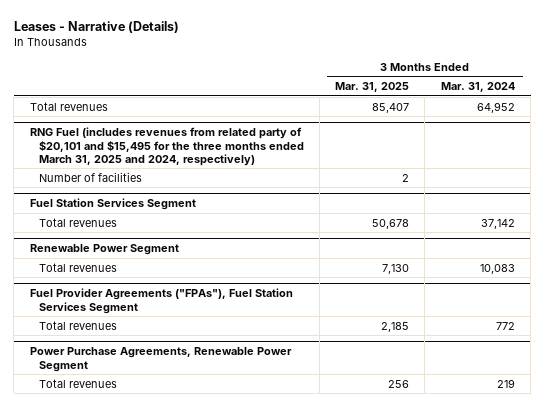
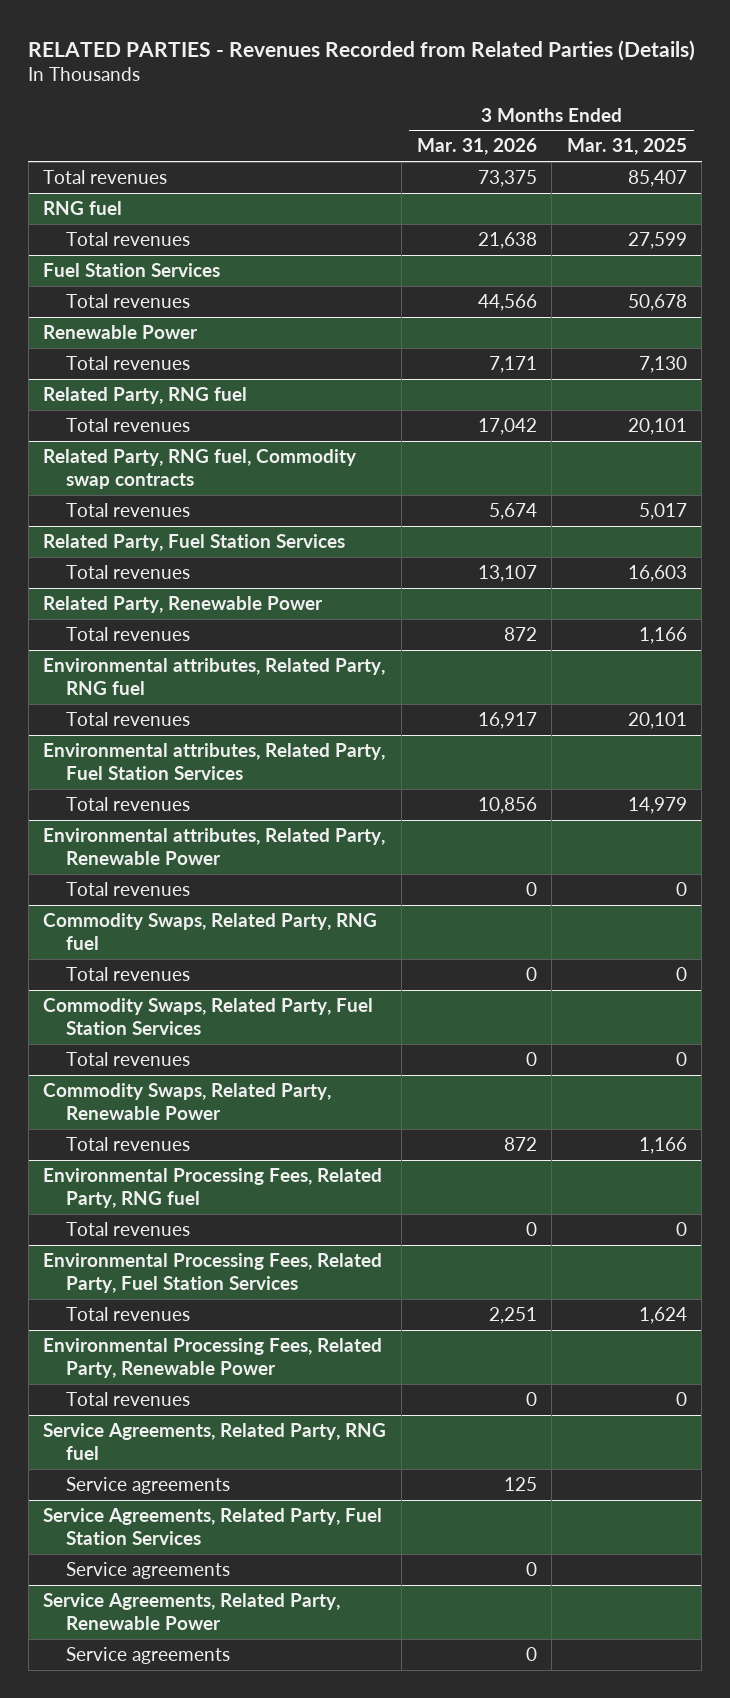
[13,21,179,34] Leases - Narrative (Details) -> [28,39,696,61] RELATED PARTIES - Revenues Recorded from Related Parties (Details)
[440,82,515,93] Mar. 31, 2024 -> none
none -> [416,138,537,156] Mar. 31, 2026
[29,127,304,166] RNG Fuel (includes revenues from related party of $20,101 and $15,495 for the three months ended March 31, 2025 and 2024, respectively) -> none
[38,171,142,182] Number of facilities -> none
none -> [43,200,123,215] RNG fuel
none -> [66,231,191,246] Total revenues
[29,198,196,211] Fuel Station Services Segment -> [43,262,221,277] Fuel Station Services
[29,244,179,256] Renewable Power Segment -> [43,324,199,339] Renewable Power
[29,288,293,314] Fuel Provider Agreements ("FPAs"), Fuel Station Services Segment -> none
[29,347,292,372] Power Purchase Agreements, Renewable Power Segment -> none
none -> [43,386,248,404] Related Party, RNG fuel
[381,321,410,332] 2,185 -> [627,417,687,435] 20,101
none -> [43,448,358,490] Related Party, RNG fuel, Commodity swap contracts
[388,379,410,388] 256 -> [638,502,687,520] 5,017
none -> [43,533,346,551] Related Party, Fuel Station Services
none -> [66,564,191,579] Total revenues
none -> [43,595,324,613] Related Party, Renewable Power
none -> [66,626,191,641] Total revenues
none -> [43,657,386,696] Environmental attributes, Related Party, RNG fuel
none -> [66,711,191,726] Total revenues
none -> [43,742,386,781] Environmental attributes, Related Party, Fuel Station Services
none -> [66,796,191,811] Total revenues
none -> [43,827,386,866] Environmental attributes, Related Party, Renewable Power
none -> [66,881,191,896] Total revenues
none -> [43,912,378,951] Commodity Swaps, Related Party, RNG fuel
none -> [66,966,191,981] Total revenues
none -> [43,997,374,1036] Commodity Swaps, Related Party, Fuel Station Services
none -> [66,1051,191,1066] Total revenues
none -> [43,1082,332,1121] Commodity Swaps, Related Party, Renewable Power
none -> [66,1136,191,1151] Total revenues
none -> [43,1167,383,1209] Environmental Processing Fees, Related Party, RNG fuel
none -> [66,1221,191,1236] Total revenues
none -> [43,1252,383,1294] Environmental Processing Fees, Related Party, Fuel Station Services
none -> [66,1306,191,1321] Total revenues
none -> [43,1337,383,1379] Environmental Processing Fees, Related Party, Renewable Power
none -> [66,1391,191,1406] Total revenues
none -> [43,1422,387,1461] Service Agreements, Related Party, RNG fuel
none -> [66,1476,231,1494] Service agreements
none -> [43,1507,383,1546] Service Agreements, Related Party, Fuel Station Services
none -> [66,1561,231,1579] Service agreements
none -> [43,1592,341,1631] Service Agreements, Related Party, Renewable Power
none -> [66,1646,231,1664] Service agreements

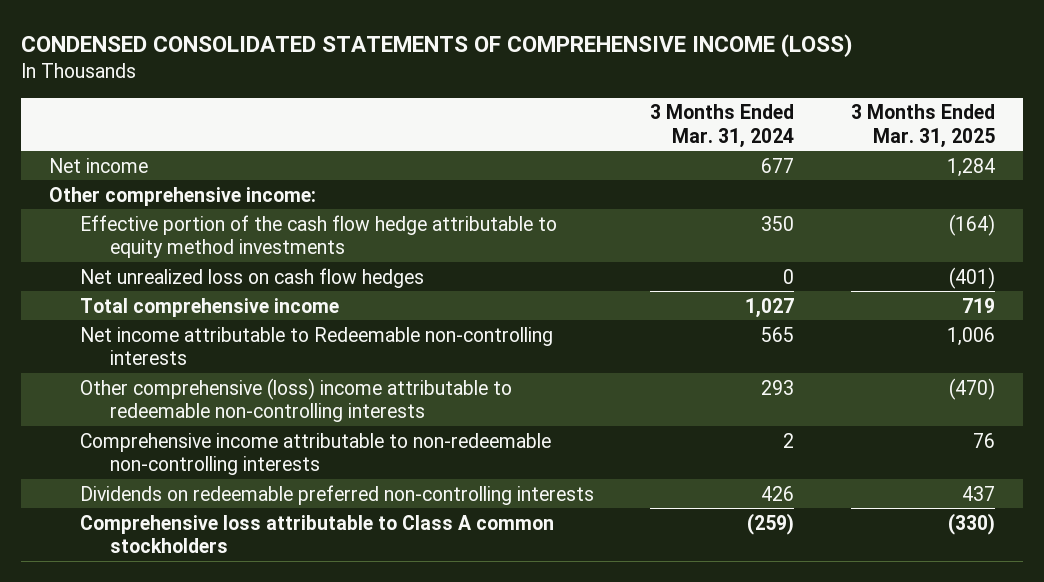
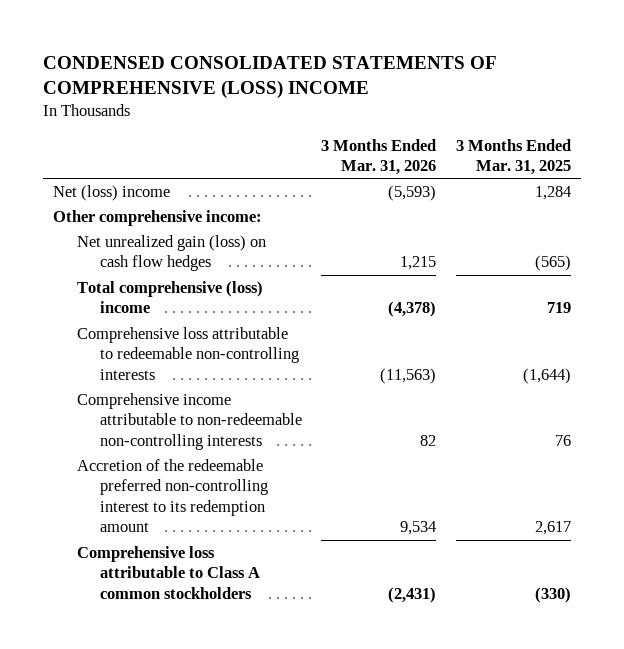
[21,33,853,57] CONDENSED CONSOLIDATED STATEMENTS OF COMPREHENSIVE INCOME (LOSS) -> [43,55,498,100] CONDENSED CONSOLIDATED STATEMENTS OF COMPREHENSIVE (LOSS) INCOME
[650,104,795,148] 3 Months Ended Mar. 31, 2024 -> none
none -> [321,138,437,176] 3 Months Ended Mar. 31, 2026
[49,157,149,173] Net income -> [53,184,171,201] Net (loss) income
[79,214,557,258] Effective portion of the cash flow hedge attributable to equity method investments -> none
[79,377,512,422] Other comprehensive (loss) income attributable to redeemable non-controlling interests -> none
[79,267,424,288] Net unrealized loss on cash flow hedges -> [76,234,266,272] Net unrealized gain (loss) on cash flow hedges
[948,266,995,289] (401) -> [534,255,571,272] (565)
[79,297,339,317] Total comprehensive income -> [76,280,263,314] Total comprehensive (loss) income
[79,326,553,365] Net income attributable to Redeemable non-controlling interests -> [76,326,299,380] Comprehensive loss attributable to redeemable non-controlling interests
[946,326,995,346] 1,006 -> [522,367,571,384] (1,644)
[79,484,594,505] Dividends on redeemable preferred non-controlling interests -> none
none -> [76,458,268,533] Accretion of the redeemable preferred non-controlling interest to its redemption amount

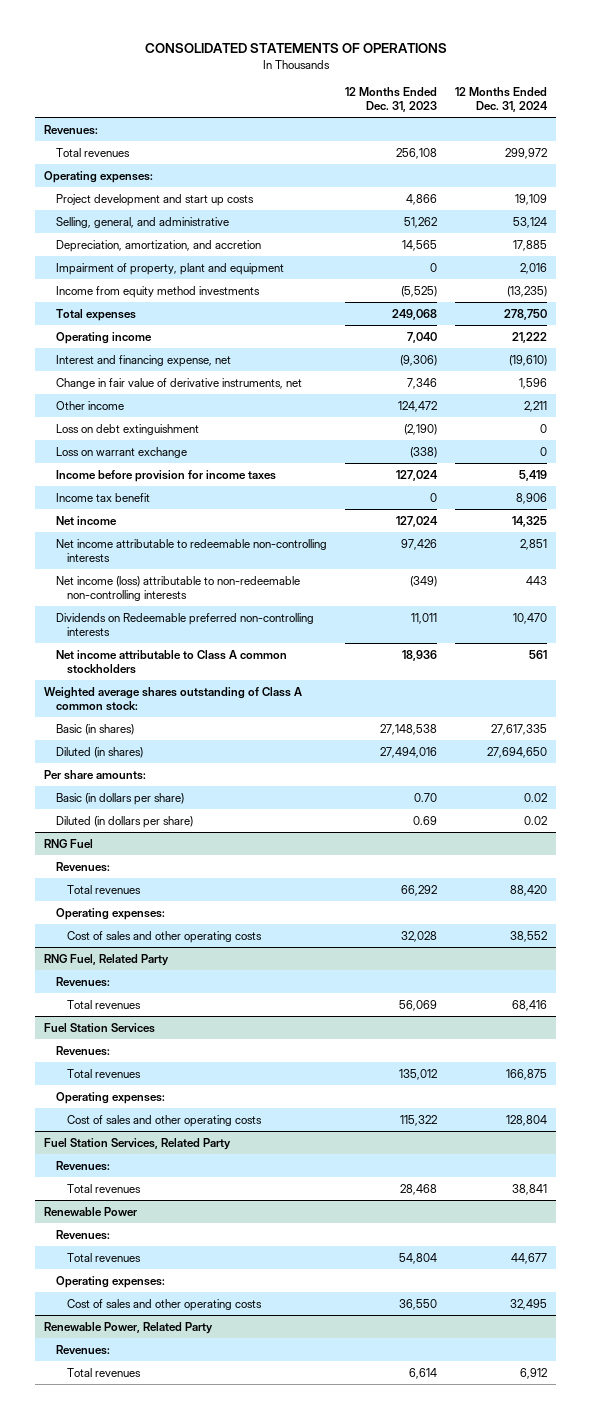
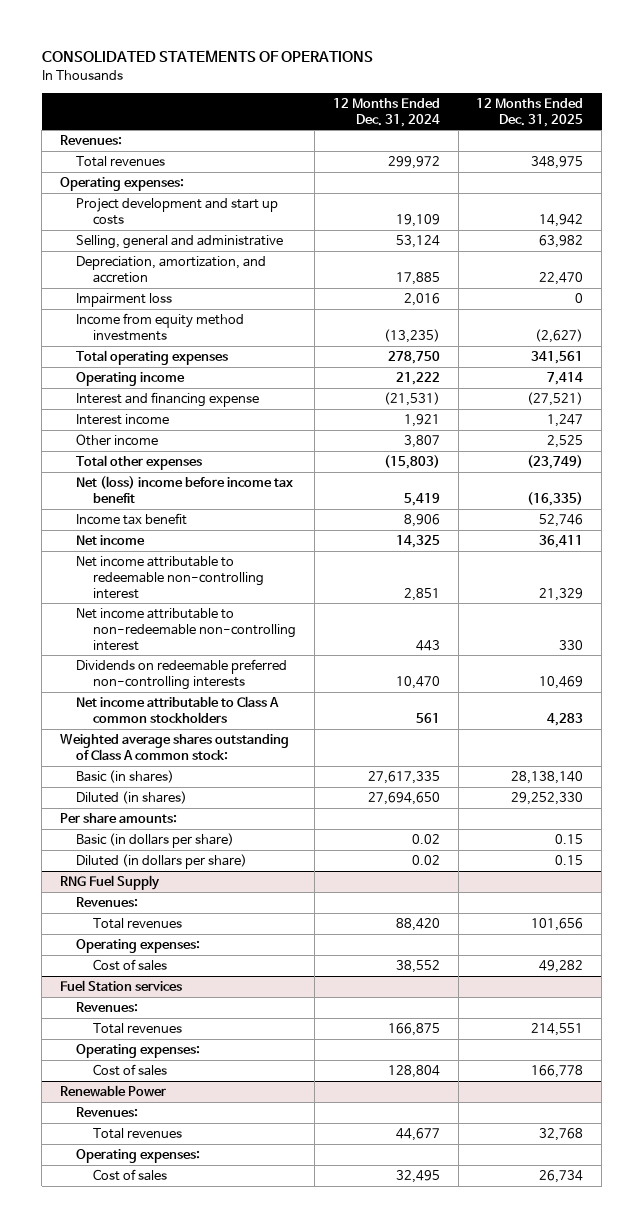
[344,86,437,112] 12 Months Ended Dec. 31, 2023 -> none
none -> [476,97,584,127] 12 Months Ended Dec. 31, 2025
[55,216,229,228] Selling, general, and administrative -> [76,235,284,250] Selling, general and administrative
[55,262,284,275] Impairment of property, plant and equipment -> [76,293,173,308] Impairment loss
[55,308,136,321] Total expenses -> [76,350,229,366] Total operating expenses
[55,377,302,389] Change in fair value of derivative instruments, net -> none
[55,423,199,435] Loss on debt extinguishment -> none
[55,446,187,458] Loss on warrant exchange -> none
[55,354,231,367] Interest and financing expense, net -> [76,392,260,408] Interest and financing expense
[508,354,547,366] (19,610) -> [383,392,440,407] (21,531)
none -> [76,414,170,426] Interest income
[523,400,547,412] 2,211 -> [403,435,440,449] 3,807
none -> [76,455,203,471] Total other expenses
[55,469,276,482] Income before provision for income taxes -> [76,476,294,503] Net (loss) income before income tax benefit
[55,538,327,562] Net income attributable to redeemable non-controlling interests -> [76,556,264,599] Net income attributable to redeemable non-controlling interest
[55,575,300,601] Net income (loss) attributable to non-redeemable non-controlling interests -> [76,608,296,651] Net income attributable to non-redeemable non-controlling interest
[55,612,314,636] Dividends on Redeemable preferred non-controlling interests -> [76,659,288,690] Dividends on redeemable preferred non-controlling interests
[44,838,94,848] RNG Fuel -> [60,875,161,891] RNG Fuel Supply
[44,953,170,966] RNG Fuel, Related Party -> none
[55,976,110,987] Revenues: -> none
[66,999,141,1009] Total revenues -> none
[66,930,262,943] Cost of sales and other operating costs -> [92,959,167,972] Cost of sales
[44,1022,156,1033] Fuel Station Services -> [60,980,183,992] Fuel Station services
[44,1137,232,1150] Fuel Station Services, Related Party -> none
[55,1160,110,1171] Revenues: -> none
[66,1183,141,1193] Total revenues -> none
[66,1114,262,1127] Cost of sales and other operating costs -> [92,1064,167,1077] Cost of sales
[44,1321,214,1334] Renewable Power, Related Party -> none
[55,1344,110,1355] Revenues: -> none
[66,1367,141,1377] Total revenues -> none
[66,1298,262,1311] Cost of sales and other operating costs -> [92,1169,167,1182] Cost of sales

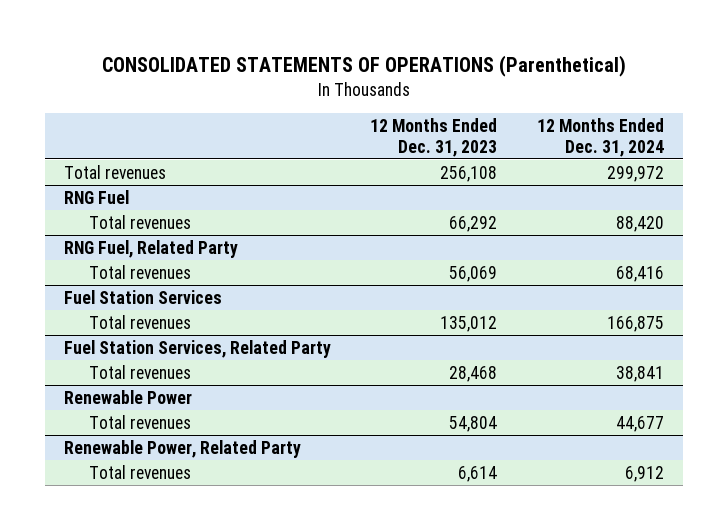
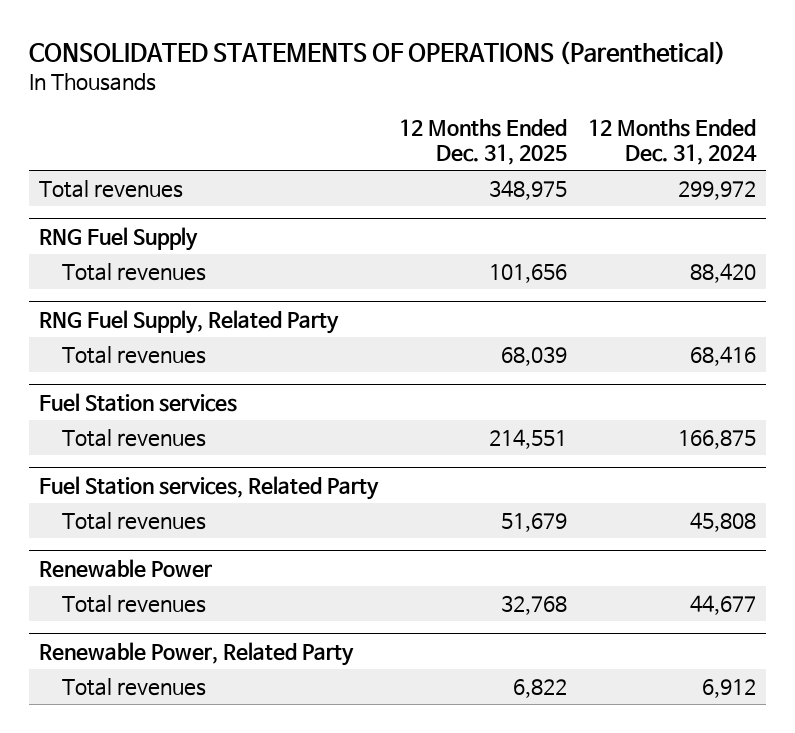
[370,118,498,157] 12 Months Ended Dec. 31, 2023 -> none
none -> [399,118,568,166] 12 Months Ended Dec. 31, 2025
[64,189,130,204] RNG Fuel -> [39,226,199,251] RNG Fuel Supply
[64,239,239,258] RNG Fuel, Related Party -> [39,309,340,334] RNG Fuel Supply, Related Party
[64,289,223,304] Fuel Station Services -> [39,392,238,412] Fuel Station services
[64,339,332,358] Fuel Station Services, Related Party -> [39,475,380,500] Fuel Station services, Related Party
[615,365,664,382] 38,841 -> [689,512,756,533] 45,808

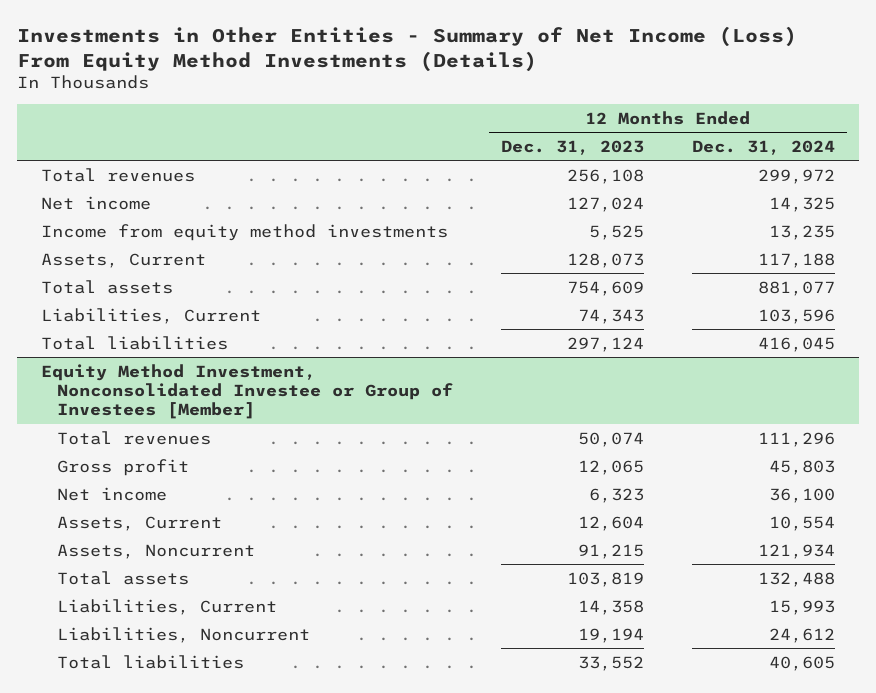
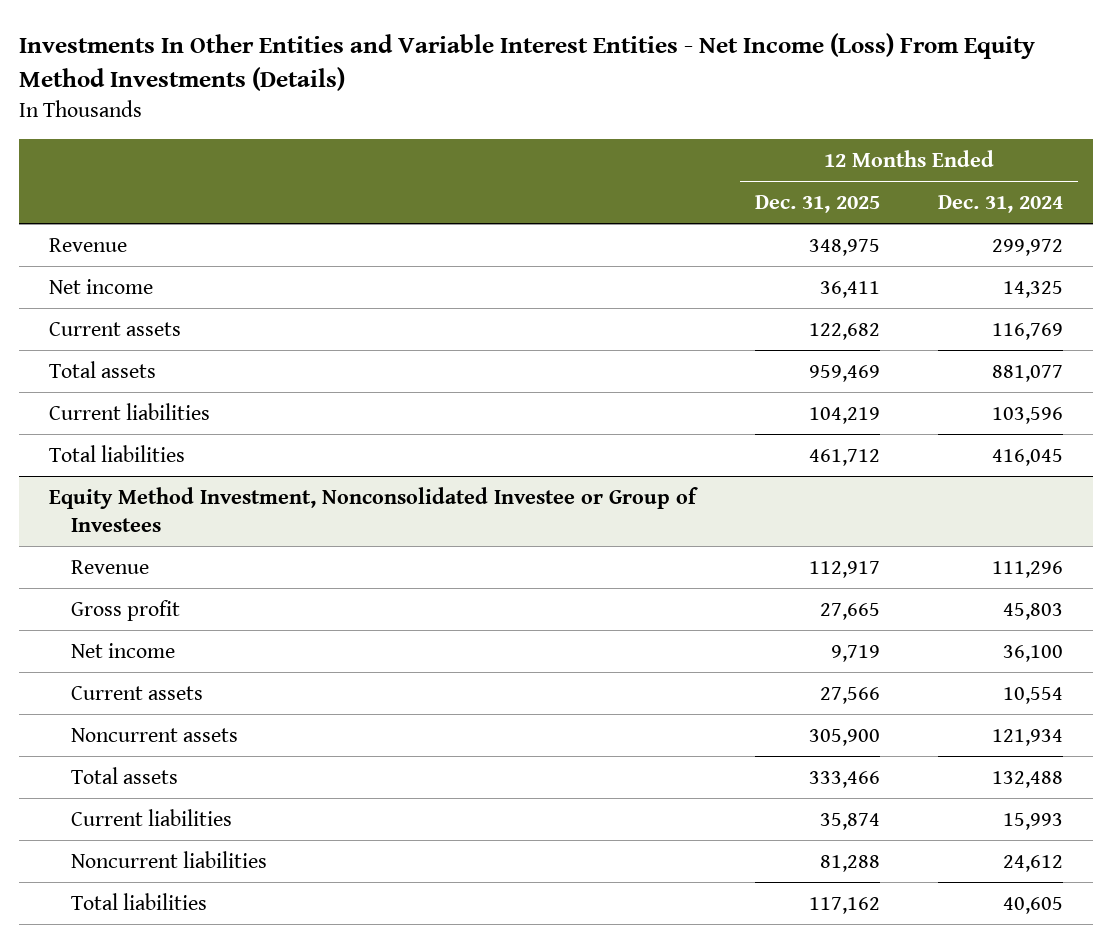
[16,25,797,72] Investments in Other Entities - Summary of Net Income (Loss) From Equity Method Investments (Details) -> [19,33,1036,92] Investments In Other Entities and Variable Interest Entities - Net Income (Loss) From Equity Method Investments (Details)
[501,139,645,155] Dec. 31, 2023 -> none
none -> [754,195,880,214] Dec. 31, 2025
[40,167,195,182] Total revenues -> [48,237,127,252] Revenue
[40,223,448,241] Income from equity method investments -> none
[40,252,206,268] Assets, Current -> [48,321,181,336] Current assets
[758,252,836,268] 117,188 -> [992,322,1064,340] 116,769
[40,307,261,324] Liabilities, Current -> [48,402,210,420] Current liabilities
[40,363,453,420] Equity Method Investment, Nonconsolidated Investee or Group of Investees [Member] -> [48,486,698,533] Equity Method Investment, Nonconsolidated Investee or Group of Investees
[56,430,211,445] Total revenues -> [70,559,149,574] Revenue
[56,515,222,531] Assets, Current -> [70,685,203,700] Current assets
[56,543,255,559] Assets, Noncurrent -> [70,727,238,742] Noncurrent assets
[56,598,277,615] Liabilities, Current -> [70,808,232,826] Current liabilities
[56,626,310,643] Liabilities, Noncurrent -> [70,850,267,868] Noncurrent liabilities

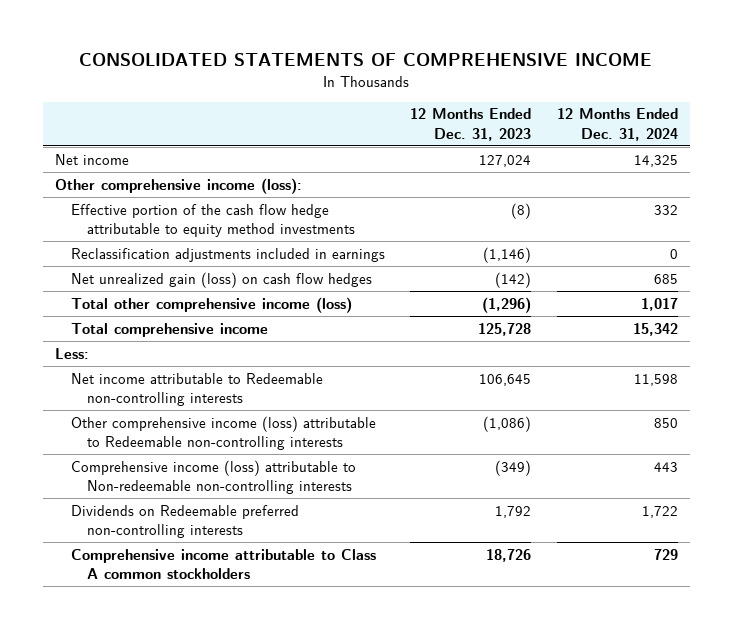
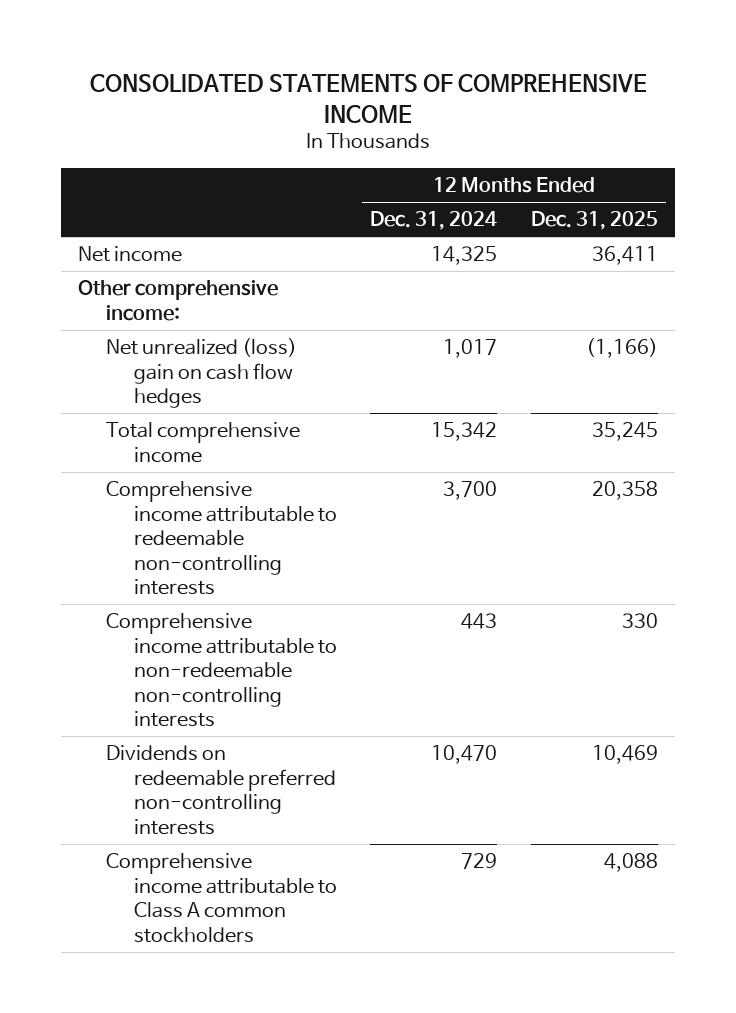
[410,108,532,141] 12 Months Ended Dec. 31, 2023 -> none
none -> [531,211,659,231] Dec. 31, 2025
[71,203,355,238] Effective portion of the cash flow hedge attributable to equity method investments -> none
[71,247,386,262] Reclassification adjustments included in earnings -> none
[71,296,353,313] Total other comprehensive income (loss) -> none
[55,177,303,194] Other comprehensive income (loss): -> [77,280,278,321] Other comprehensive income:
[71,271,373,288] Net unrealized gain (loss) on cash flow hedges -> [105,338,297,409] Net unrealized (loss) gain on cash flow hedges
[653,273,678,284] 685 -> [443,339,498,359] 1,017
[55,347,90,359] Less: -> none
[71,415,377,451] Other comprehensive income (loss) attributable to Redeemable non-controlling interests -> none
[71,372,324,407] Net income attributable to Redeemable non-controlling interests -> [105,481,337,596] Comprehensive income attributable to redeemable non-controlling interests
[633,373,678,386] 11,598 -> [443,481,498,501] 3,700
[71,459,357,495] Comprehensive income (loss) attributable to Non-redeemable non-controlling interests -> [105,613,337,728] Comprehensive income attributable to non-redeemable non-controlling interests
[71,504,300,539] Dividends on Redeemable preferred non-controlling interests -> [105,745,336,835] Dividends on redeemable preferred non-controlling interests
[641,505,678,518] 1,722 -> [431,745,498,765] 10,470

